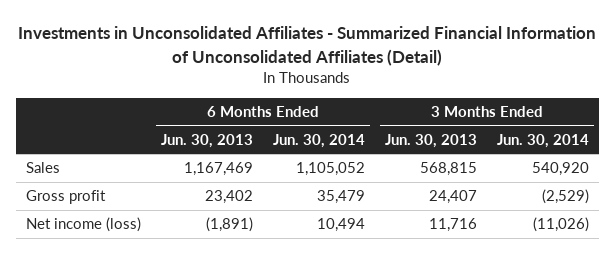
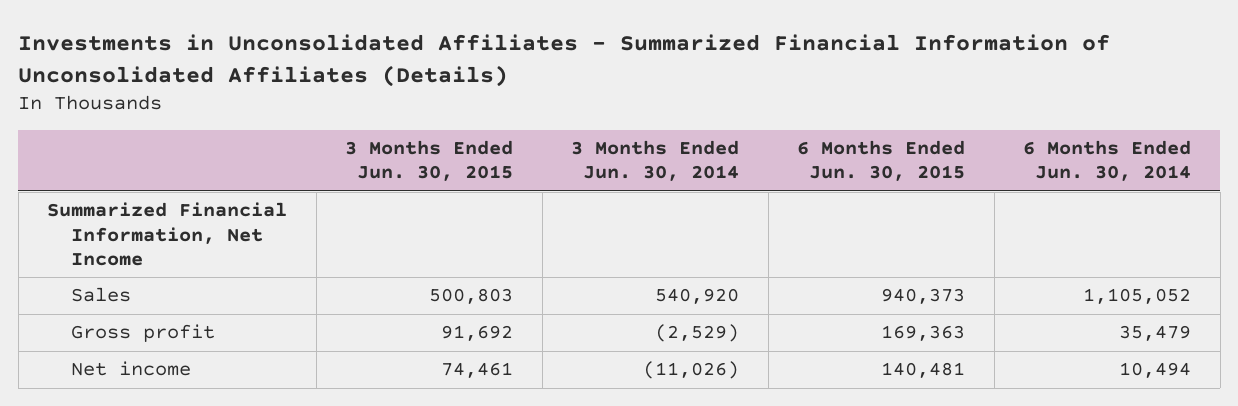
[18,26,597,66] Investments in Unconsolidated Affiliates - Summarized Financial Information of Unconsolidated Affiliates (Detail) -> [18,34,1111,87] Investments in Unconsolidated Affiliates - Summarized Financial Information of Unconsolidated Affiliates (Details)
[160,133,253,148] Jun. 30, 2013 -> none
[384,133,477,148] Jun. 30, 2013 -> none
none -> [345,140,514,182] 3 Months Ended Jun. 30, 2015
none -> [797,140,966,182] 6 Months Ended Jun. 30, 2015
none -> [47,202,288,266] Summarized Financial Information, Net Income
[26,217,142,233] Net income (loss) -> [71,361,192,377] Net income

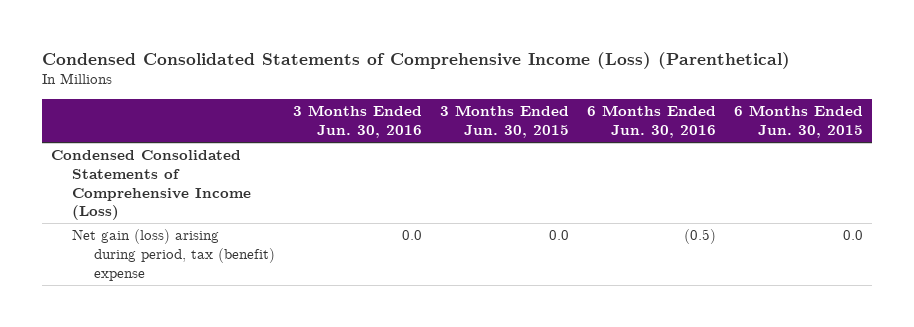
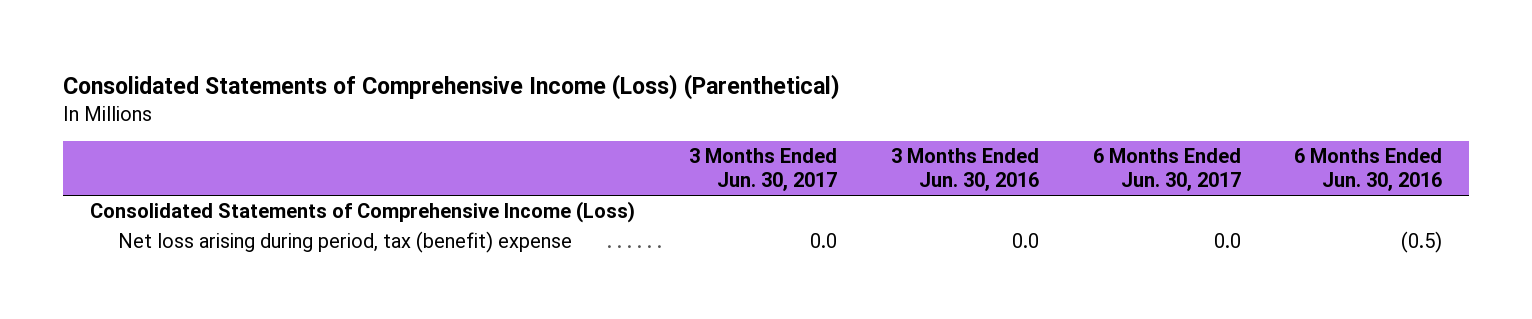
[41,51,790,69] Condensed Consolidated Statements of Comprehensive Income (Loss) (Parenthetical) -> [62,73,840,100] Consolidated Statements of Comprehensive Income (Loss) (Parenthetical)
[439,105,569,139] 3 Months Ended Jun. 30, 2015 -> none
[734,105,864,139] 6 Months Ended Jun. 30, 2015 -> none
none -> [688,147,837,192] 3 Months Ended Jun. 30, 2017
none -> [1092,147,1241,192] 6 Months Ended Jun. 30, 2017
[50,150,252,221] Condensed Consolidated Statements of Comprehensive Income (Loss) -> [89,200,635,223] Consolidated Statements of Comprehensive Income (Loss)
[72,229,275,281] Net gain (loss) arising during period, tax (benefit) expense -> [117,230,572,253] Net loss arising during period, tax (benefit) expense

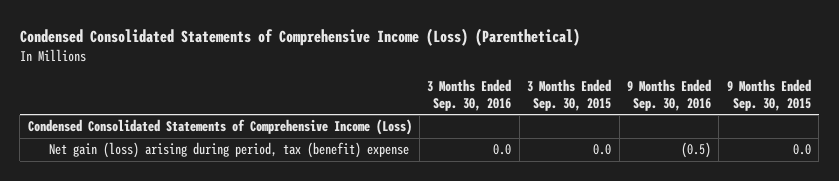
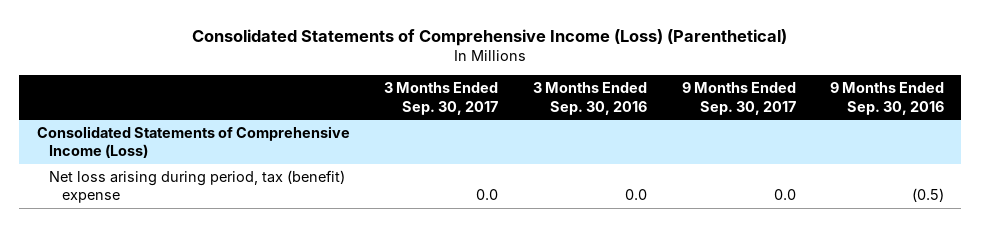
[19,27,580,46] Condensed Consolidated Statements of Comprehensive Income (Loss) (Parenthetical) -> [192,28,788,46] Consolidated Statements of Comprehensive Income (Loss) (Parenthetical)
[527,78,612,111] 3 Months Ended Sep. 30, 2015 -> none
[726,78,811,111] 9 Months Ended Sep. 30, 2015 -> none
none -> [384,82,499,115] 3 Months Ended Sep. 30, 2017
none -> [681,82,796,115] 9 Months Ended Sep. 30, 2017
[27,119,412,136] Condensed Consolidated Statements of Comprehensive Income (Loss) -> [36,125,350,159] Consolidated Statements of Comprehensive Income (Loss)
[49,142,410,159] Net gain (loss) arising during period, tax (benefit) expense -> [49,169,346,204] Net loss arising during period, tax (benefit) expense

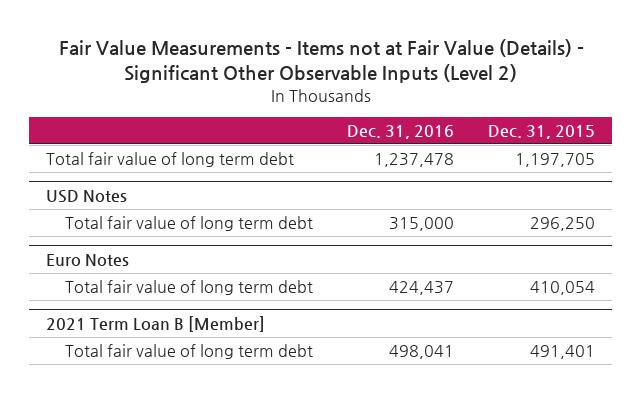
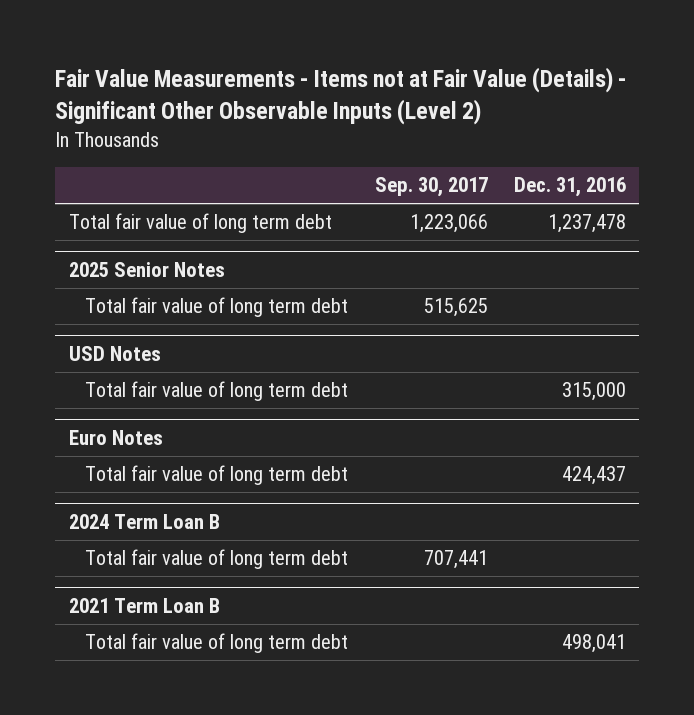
[488,124,596,139] Dec. 31, 2015 -> none
none -> [374,177,488,198] Sep. 30, 2017
none -> [68,262,225,278] 2025 Senior Notes
none -> [85,297,349,318] Total fair value of long term debt
none -> [68,514,220,530] 2024 Term Loan B
none -> [85,549,349,570] Total fair value of long term debt
[46,315,266,332] 2021 Term Loan B [Member] -> [68,598,220,614] 2021 Term Loan B

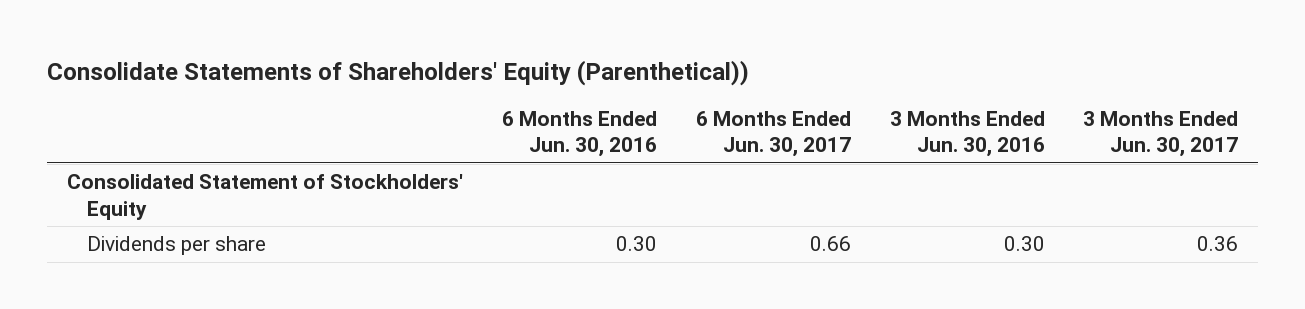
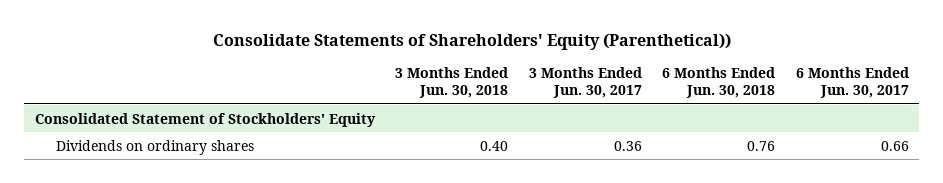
[501,110,657,158] 6 Months Ended Jun. 30, 2016 -> none
[889,110,1045,158] 3 Months Ended Jun. 30, 2016 -> none
none -> [395,67,509,99] 3 Months Ended Jun. 30, 2018
none -> [662,67,776,99] 6 Months Ended Jun. 30, 2018
[87,236,267,256] Dividends per share -> [56,139,255,155] Dividends on ordinary shares

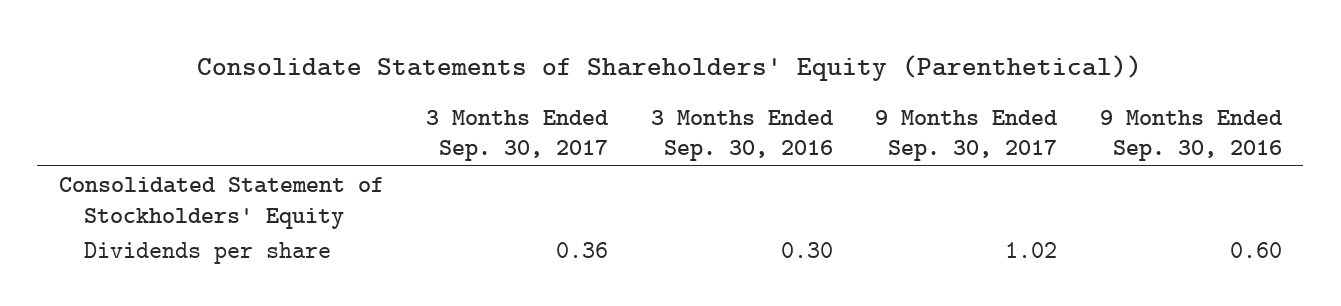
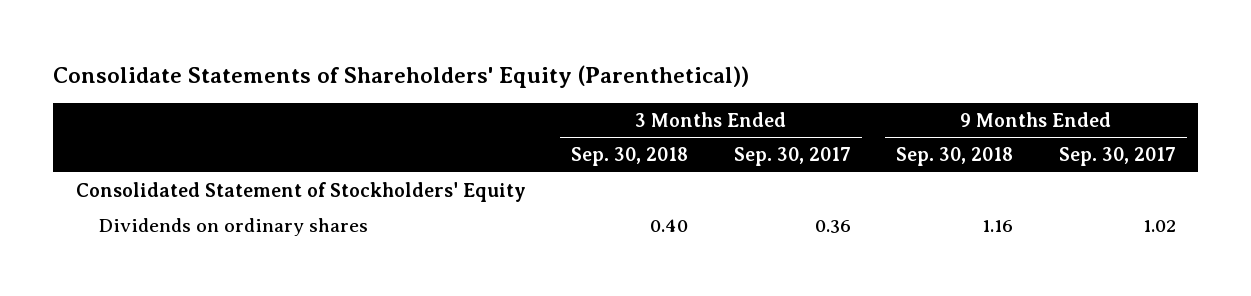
[650,110,834,162] 3 Months Ended Sep. 30, 2016 -> none
[1100,110,1284,162] 9 Months Ended Sep. 30, 2016 -> none
none -> [571,147,689,167] Sep. 30, 2018
none -> [896,147,1014,167] Sep. 30, 2018
[83,242,331,265] Dividends per share -> [98,217,368,236] Dividends on ordinary shares

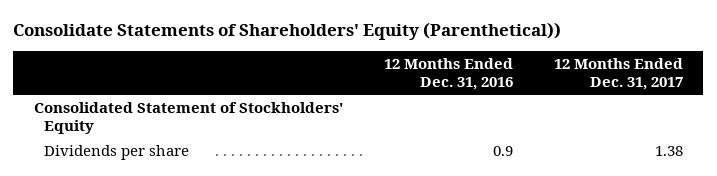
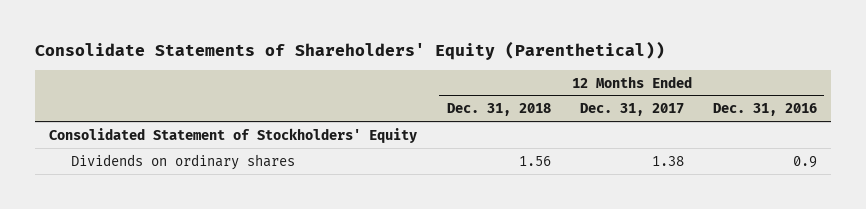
none -> [446,103,551,117] Dec. 31, 2018
[44,144,190,160] Dividends per share -> [71,153,296,170] Dividends on ordinary shares

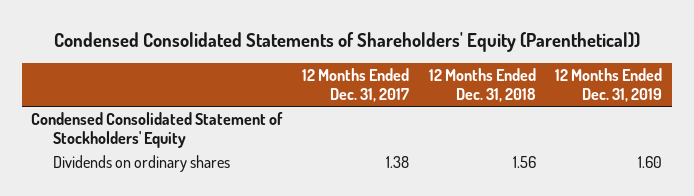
[34,41,665,61] Consolidate Statements of Shareholders' Equity (Parenthetical)) -> [53,31,640,52] Condensed Consolidated Statements of Shareholders' Equity (Parenthetical))
[712,103,817,117] Dec. 31, 2016 -> none
none -> [555,68,663,103] 12 Months Ended Dec. 31, 2019
[49,127,418,143] Consolidated Statement of Stockholders' Equity -> [31,111,284,149] Condensed Consolidated Statement of Stockholders' Equity

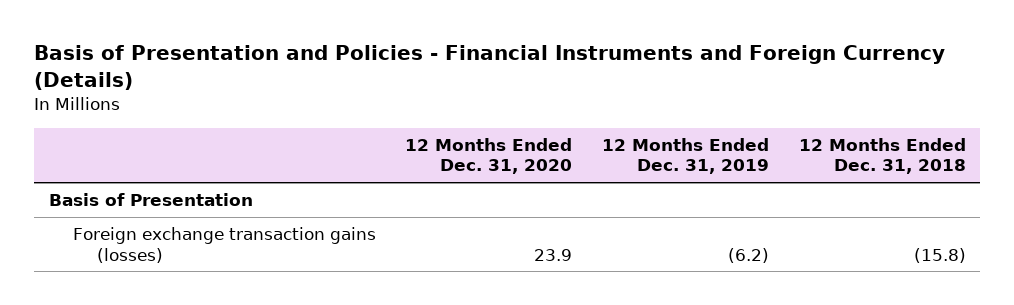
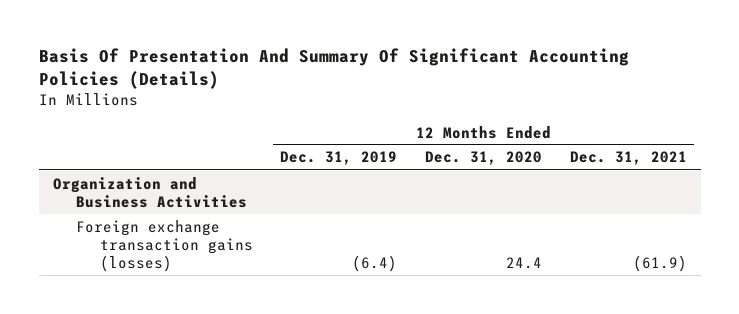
[33,45,945,91] Basis of Presentation and Policies - Financial Instruments and Foreign Currency (Details) -> [38,47,629,89] Basis Of Presentation And Summary Of Significant Accounting Policies (Details)
[798,137,966,175] 12 Months Ended Dec. 31, 2018 -> none
none -> [569,151,687,166] Dec. 31, 2021
[48,193,253,207] Basis of Presentation -> [52,176,248,208] Organization and Business Activities
[534,248,573,261] 23.9 -> [506,257,543,270] 24.4
[727,247,769,263] (6.2) -> [352,255,398,273] (6.4)

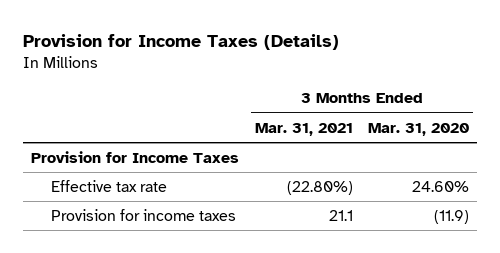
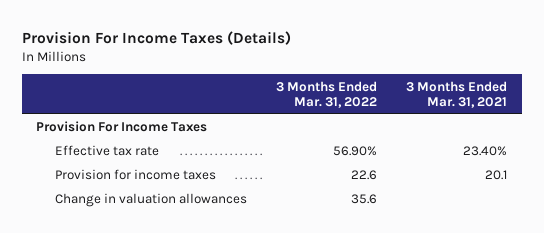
[23,34,340,51] Provision for Income Taxes (Details) -> [21,30,291,45] Provision For Income Taxes (Details)
[368,122,470,136] Mar. 31, 2020 -> none
none -> [276,80,378,109] 3 Months Ended Mar. 31, 2022
[31,150,240,163] Provision for Income Taxes -> [36,121,208,133] Provision For Income Taxes
[286,180,353,195] (22.80%) -> [463,146,508,157] 23.40%
[328,209,353,221] 21.1 -> [485,170,508,181] 20.1
none -> [55,193,248,208] Change in valuation allowances

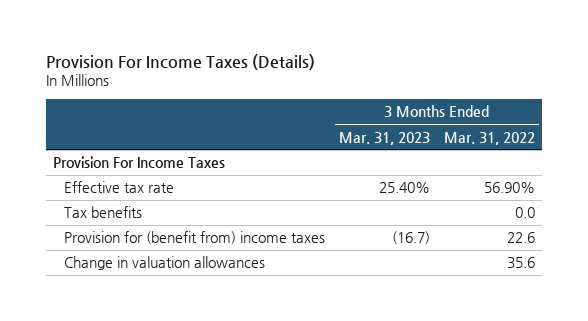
[406,80,508,109] 3 Months Ended Mar. 31, 2021 -> none
none -> [338,131,430,145] Mar. 31, 2023
none -> [63,206,142,219] Tax benefits
[55,169,217,181] Provision for income taxes -> [63,231,325,245] Provision for (benefit from) income taxes

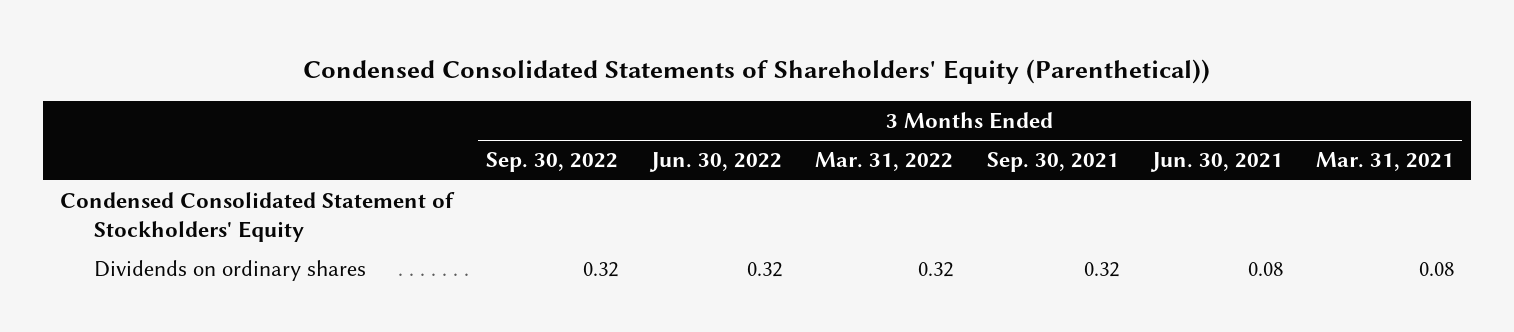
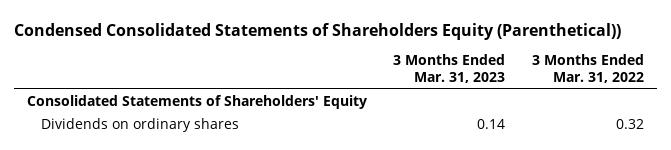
[302,58,1210,84] Condensed Consolidated Statements of Shareholders' Equity (Parenthetical)) -> [14,22,622,40] Condensed Consolidated Statements of Shareholders Equity (Parenthetical))
[485,152,618,173] Sep. 30, 2022 -> none
[649,152,783,173] Jun. 30, 2022 -> none
[986,152,1119,173] Sep. 30, 2021 -> none
[1149,152,1283,173] Jun. 30, 2021 -> none
[1316,152,1455,172] Mar. 31, 2021 -> none
none -> [393,54,506,84] 3 Months Ended Mar. 31, 2023
[59,192,455,242] Condensed Consolidated Statement of Stockholders' Equity -> [27,95,368,110] Consolidated Statements of Shareholders' Equity

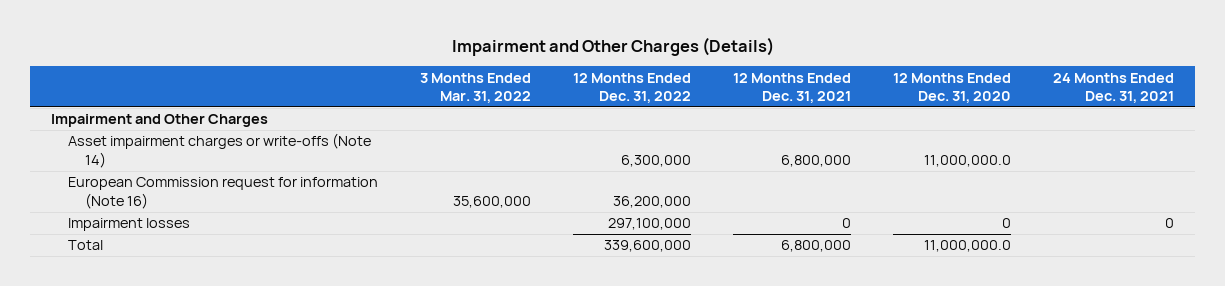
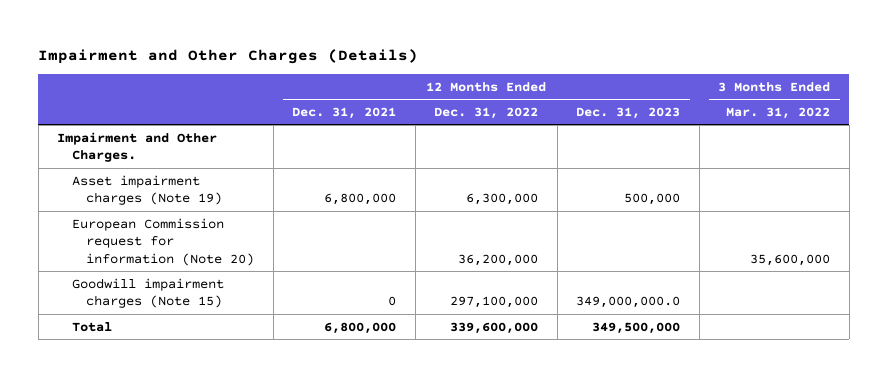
[893,72,1012,103] 12 Months Ended Dec. 31, 2020 -> none
[1053,72,1175,103] 24 Months Ended Dec. 31, 2021 -> none
none -> [576,106,681,119] Dec. 31, 2023
[50,114,268,128] Impairment and Other Charges -> [57,131,218,163] Impairment and Other Charges.
[68,133,372,168] Asset impairment charges or write-offs (Note 14) -> [71,174,223,206] Asset impairment charges (Note 19)
[68,177,379,209] European Commission request for information (Note 16) -> [71,217,255,266] European Commission request for information (Note 20)
[68,218,191,232] Impairment losses -> [71,277,224,309] Goodwill impairment charges (Note 15)

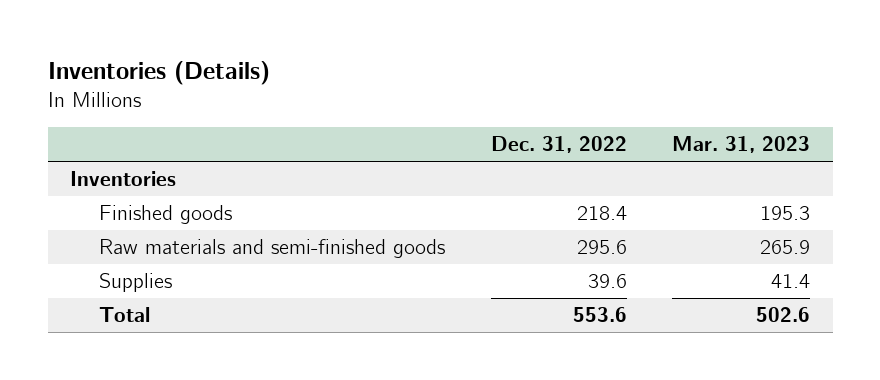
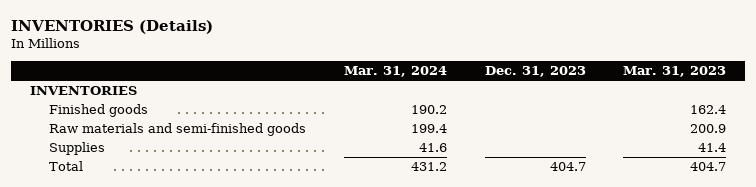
[47,61,270,86] Inventories (Details) -> [10,19,213,34] INVENTORIES (Details)
[490,136,627,154] Dec. 31, 2022 -> none
none -> [344,66,448,78] Mar. 31, 2024
none -> [484,66,586,78] Dec. 31, 2023
[70,171,177,187] Inventories -> [29,86,137,96] INVENTORIES
[760,206,811,221] 195.3 -> [690,105,727,115] 162.4
[760,240,811,255] 265.9 -> [690,124,727,134] 200.9
[756,307,811,323] 502.6 -> [690,162,727,172] 404.7

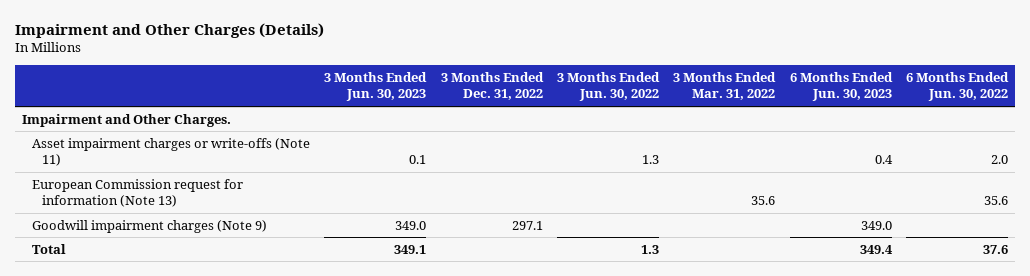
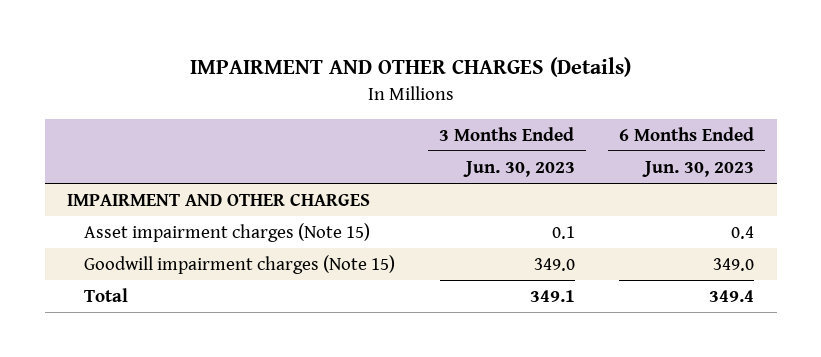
[14,22,324,38] Impairment and Other Charges (Details) -> [189,57,631,78] IMPAIRMENT AND OTHER CHARGES (Details)
[440,72,544,101] 3 Months Ended Dec. 31, 2022 -> none
[557,72,661,102] 3 Months Ended Jun. 30, 2022 -> none
[673,72,777,101] 3 Months Ended Mar. 31, 2022 -> none
[906,72,1010,102] 6 Months Ended Jun. 30, 2022 -> none
[31,178,243,208] European Commission request for information (Note 13) -> none
[21,113,231,127] Impairment and Other Charges. -> [67,192,371,206] IMPAIRMENT AND OTHER CHARGES
[31,137,310,167] Asset impairment charges or write-offs (Note 11) -> [83,222,370,242] Asset impairment charges (Note 15)
[31,219,267,233] Goodwill impairment charges (Note 9) -> [83,254,395,274] Goodwill impairment charges (Note 15)

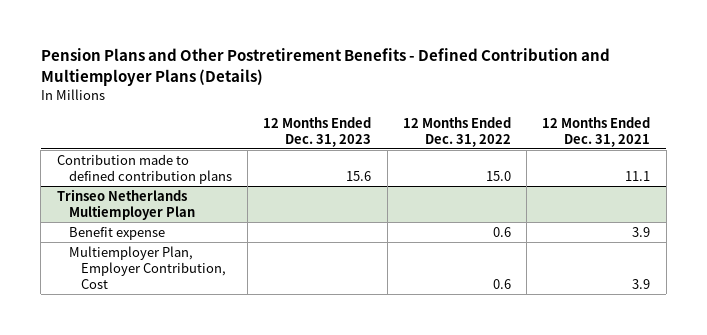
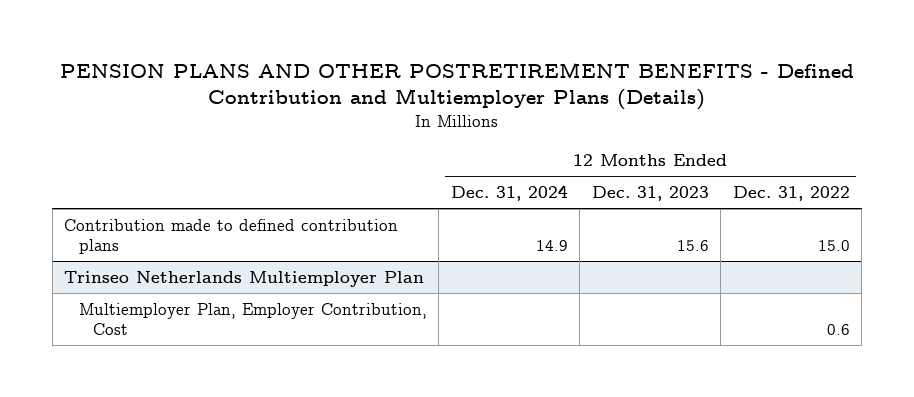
[40,48,610,86] Pension Plans and Other Postretirement Benefits - Defined Contribution and Multiemployer Plans (Details) -> [59,62,854,111] PENSION PLANS AND OTHER POSTRETIREMENT BENEFITS - Defined Contribution and Multiemployer Plans (Details)
[542,116,651,147] 12 Months Ended Dec. 31, 2021 -> none
none -> [450,185,568,202] Dec. 31, 2024
[68,226,165,240] Benefit expense -> none

